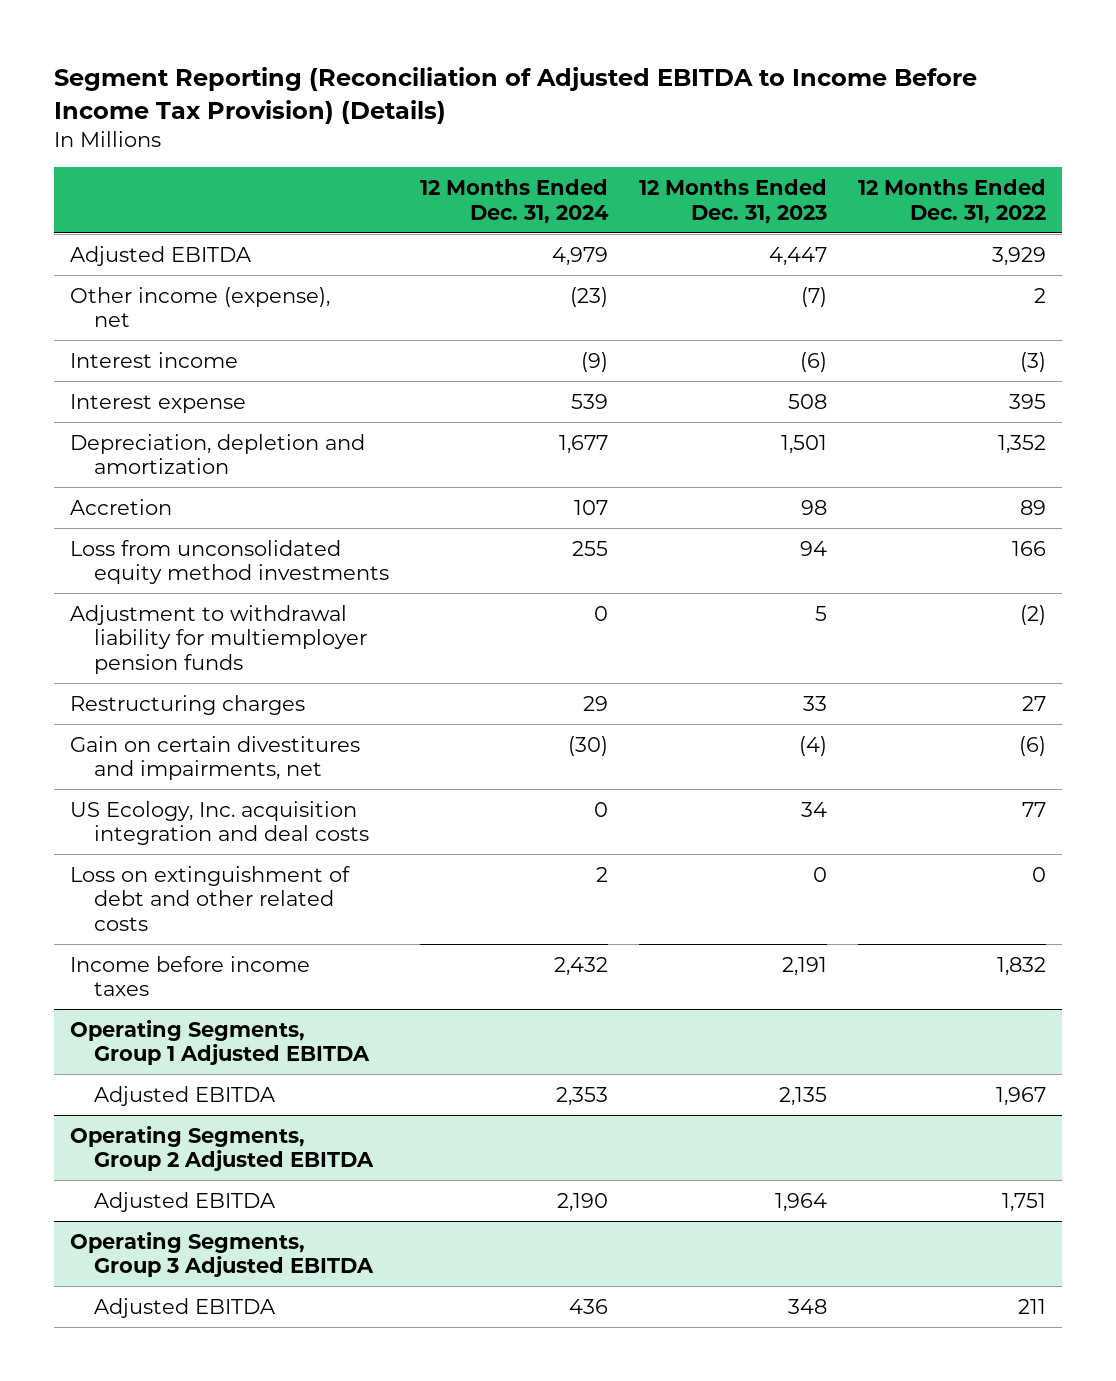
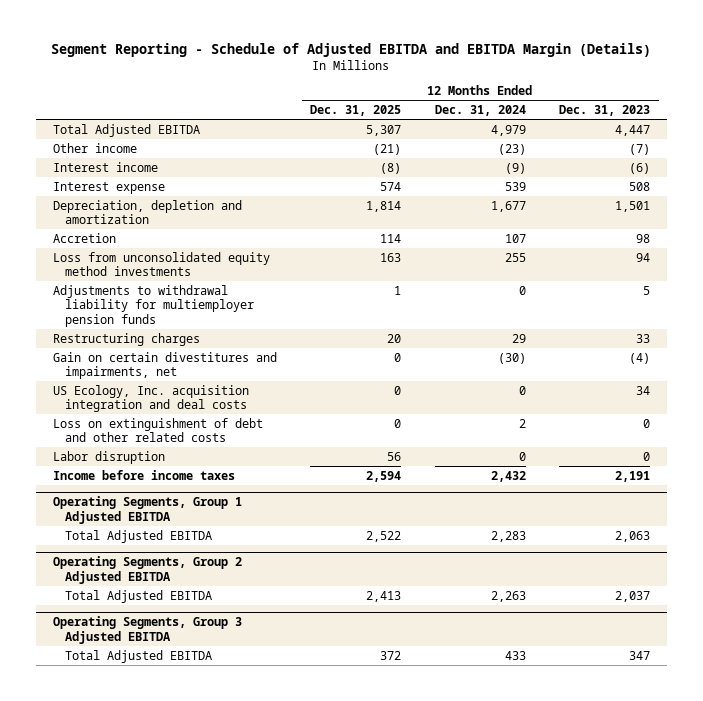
[54,67,978,124] Segment Reporting (Reconciliation of Adjusted EBITDA to Income Before Income Tax Provision) (Details) -> [51,43,652,58] Segment Reporting - Schedule of Adjusted EBITDA and EBITDA Margin (Details)
[858,179,1047,224] 12 Months Ended Dec. 31, 2022 -> none
none -> [310,104,402,116] Dec. 31, 2025
[69,245,251,266] Adjusted EBITDA -> [52,123,200,137] Total Adjusted EBITDA
[69,286,330,328] Other income (expense), net -> [52,142,137,153] Other income
[69,604,367,674] Adjustment to withdrawal liability for multiemployer pension funds -> [52,284,254,328] Adjustments to withdrawal liability for multiemployer pension funds
none -> [52,450,165,464] Labor disruption
[93,1085,275,1106] Adjusted EBITDA -> [64,529,212,543] Total Adjusted EBITDA
[555,1086,608,1106] 2,353 -> [490,530,526,542] 2,283
[778,1086,827,1106] 2,135 -> [615,530,651,542] 2,063
[93,1191,275,1212] Adjusted EBITDA -> [64,589,212,603] Total Adjusted EBITDA
[556,1192,608,1212] 2,190 -> [490,590,526,602] 2,263
[774,1192,827,1212] 1,964 -> [615,590,651,602] 2,037
[93,1297,275,1318] Adjusted EBITDA -> [64,649,212,663] Total Adjusted EBITDA
[568,1298,608,1314] 436 -> [504,650,526,660] 433
[787,1298,827,1314] 348 -> [629,650,651,660] 347

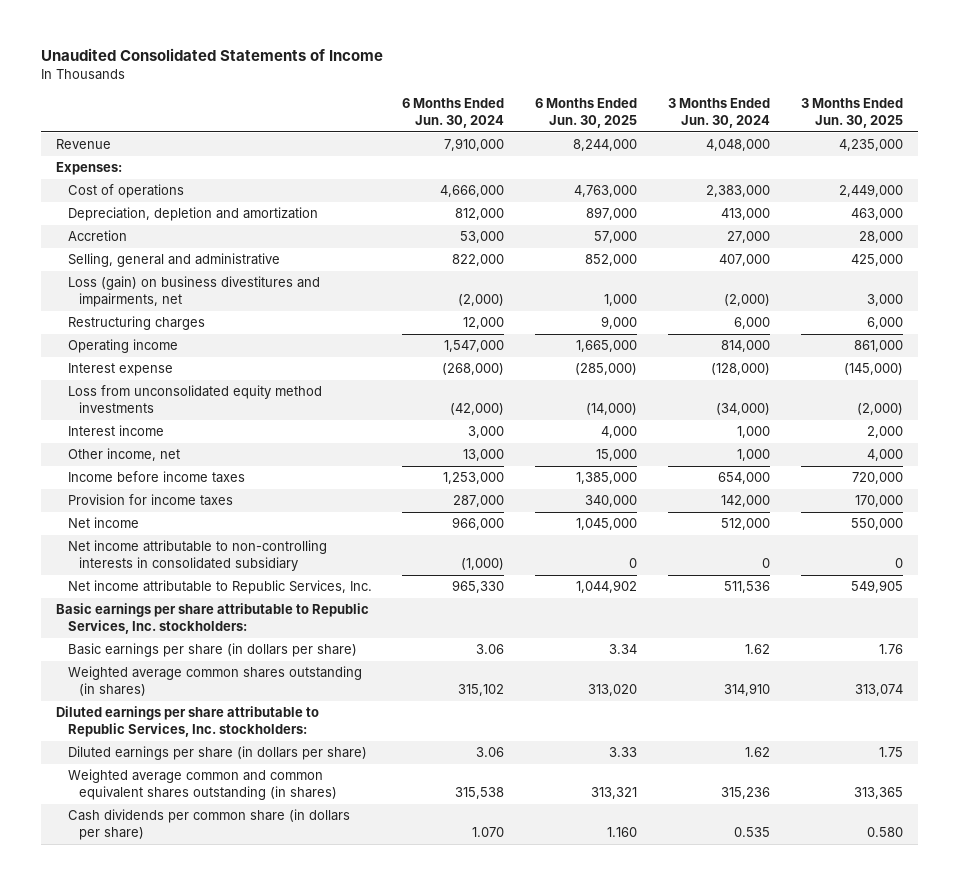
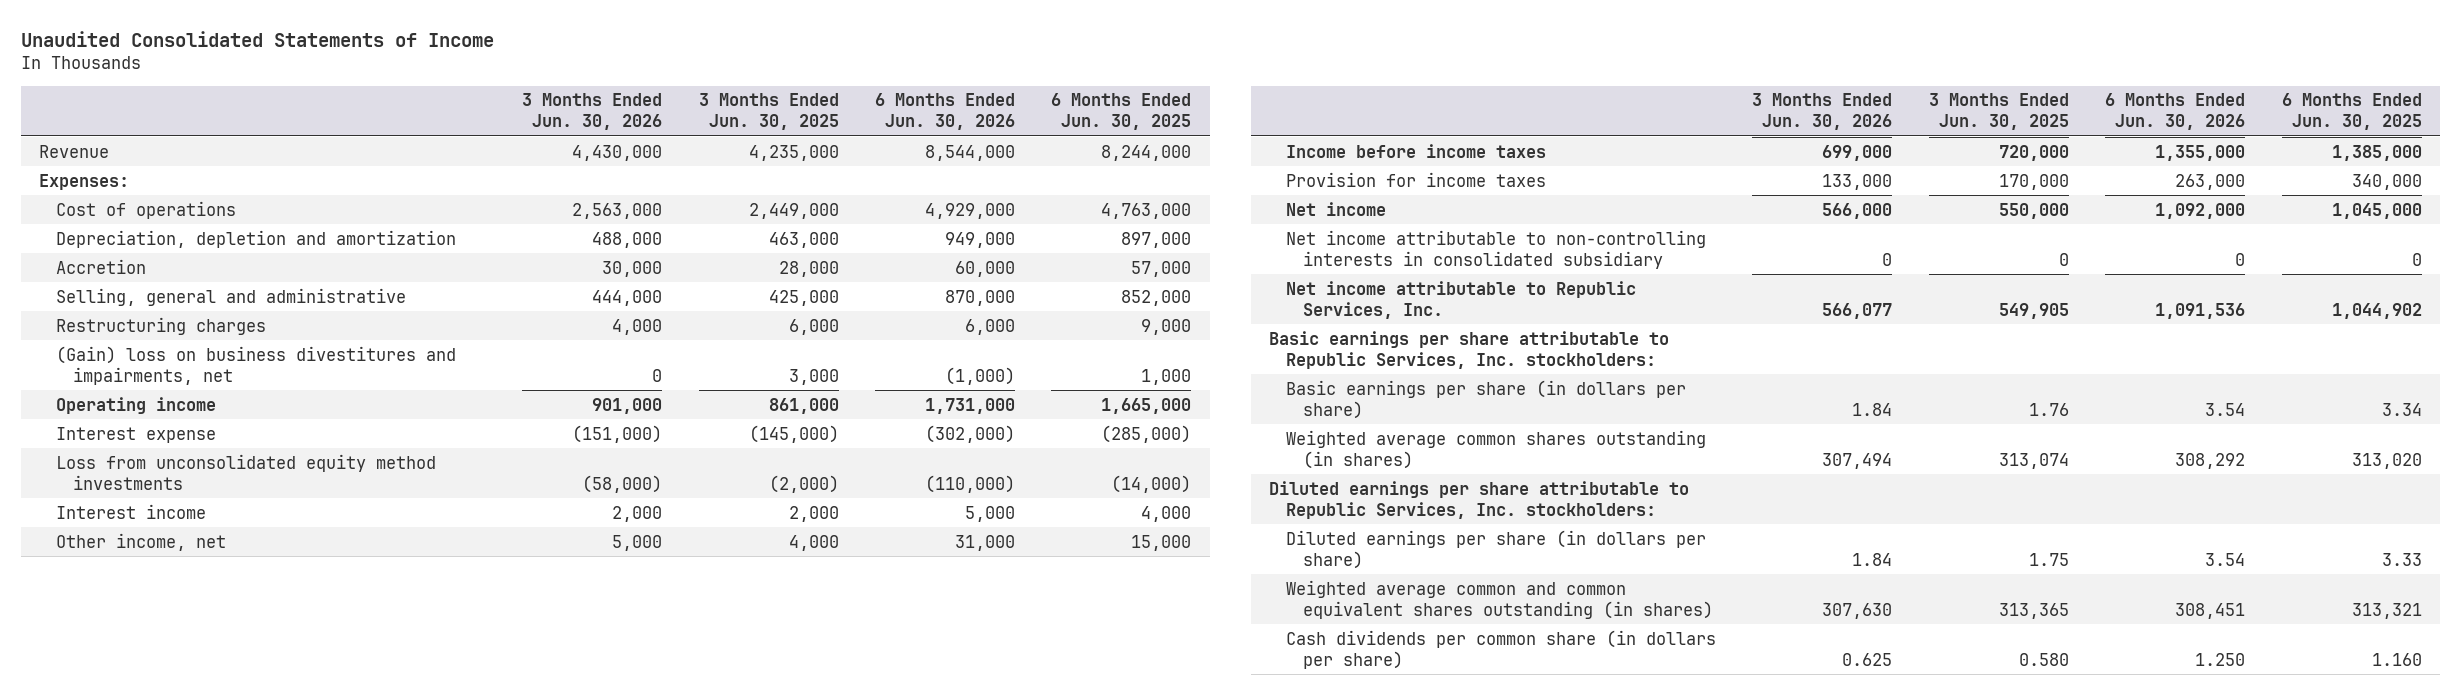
[402,98,505,128] 6 Months Ended Jun. 30, 2024 -> none
[668,98,771,128] 3 Months Ended Jun. 30, 2024 -> none
none -> [522,93,663,131] 3 Months Ended Jun. 30, 2026
none -> [874,93,1015,131] 6 Months Ended Jun. 30, 2026
[67,276,320,307] Loss (gain) on business divestitures and impairments, net -> none
none -> [55,345,456,385] (Gain) loss on business divestitures and impairments, net

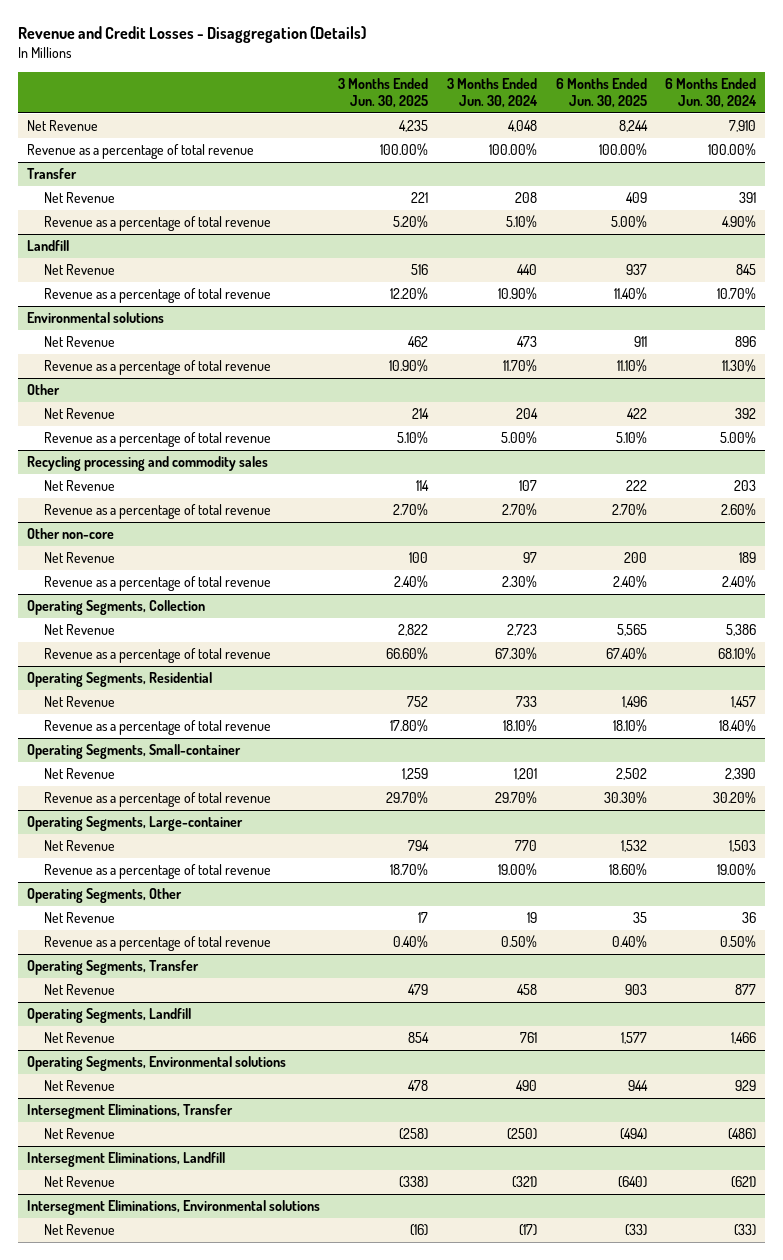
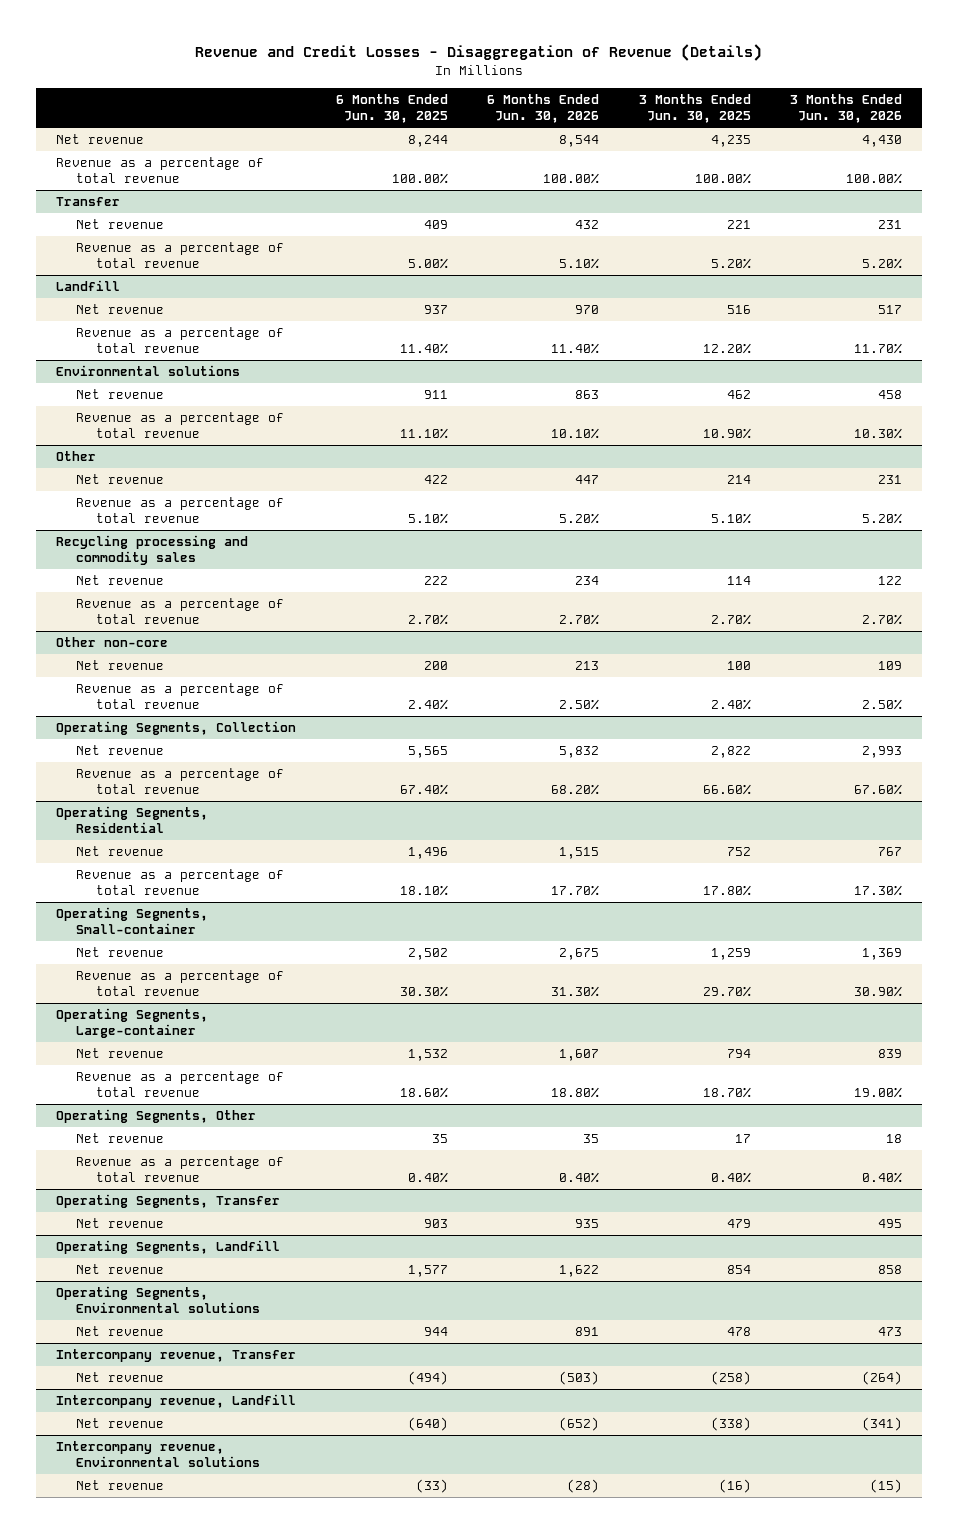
[17,26,366,44] Revenue and Credit Losses - Disaggregation (Details) -> [195,43,763,61] Revenue and Credit Losses - Disaggregation of Revenue (Details)
[446,77,538,108] 3 Months Ended Jun. 30, 2024 -> none
[665,77,758,108] 6 Months Ended Jun. 30, 2024 -> none
none -> [487,94,600,124] 6 Months Ended Jun. 30, 2026
none -> [790,94,903,124] 3 Months Ended Jun. 30, 2026
[26,119,98,131] Net Revenue -> [56,133,145,144] Net revenue
[43,191,115,203] Net Revenue -> [76,218,165,229] Net revenue
[43,263,115,275] Net Revenue -> [76,303,165,314] Net revenue
[43,335,115,347] Net Revenue -> [76,388,165,399] Net revenue
[43,407,115,419] Net Revenue -> [76,473,165,484] Net revenue
[43,479,115,491] Net Revenue -> [76,574,165,585] Net revenue
[43,551,115,563] Net Revenue -> [76,659,165,670] Net revenue
[43,623,115,635] Net Revenue -> [76,744,165,755] Net revenue
[43,695,115,707] Net Revenue -> [76,845,165,856] Net revenue
[43,767,115,779] Net Revenue -> [76,946,165,957] Net revenue
[43,839,115,851] Net Revenue -> [76,1047,165,1058] Net revenue
[43,911,115,923] Net Revenue -> [76,1132,165,1143] Net revenue
[43,983,115,995] Net Revenue -> [76,1217,165,1228] Net revenue
[43,1031,115,1043] Net Revenue -> [76,1263,165,1274] Net revenue
[26,1103,233,1119] Intersegment Eliminations, Transfer -> none
[26,1151,225,1167] Intersegment Eliminations, Landfill -> none
[26,1199,320,1215] Intersegment Eliminations, Environmental solutions -> none
[43,1079,115,1091] Net Revenue -> [76,1325,165,1336] Net revenue
none -> [56,1348,297,1362] Intercompany revenue, Transfer
[43,1127,115,1139] Net Revenue -> [76,1371,165,1382] Net revenue
none -> [56,1393,297,1408] Intercompany revenue, Landfill
[43,1175,115,1187] Net Revenue -> [76,1417,165,1428] Net revenue
none -> [56,1440,261,1468] Intercompany revenue, Environmental solutions
[43,1223,115,1235] Net Revenue -> [76,1479,165,1490] Net revenue

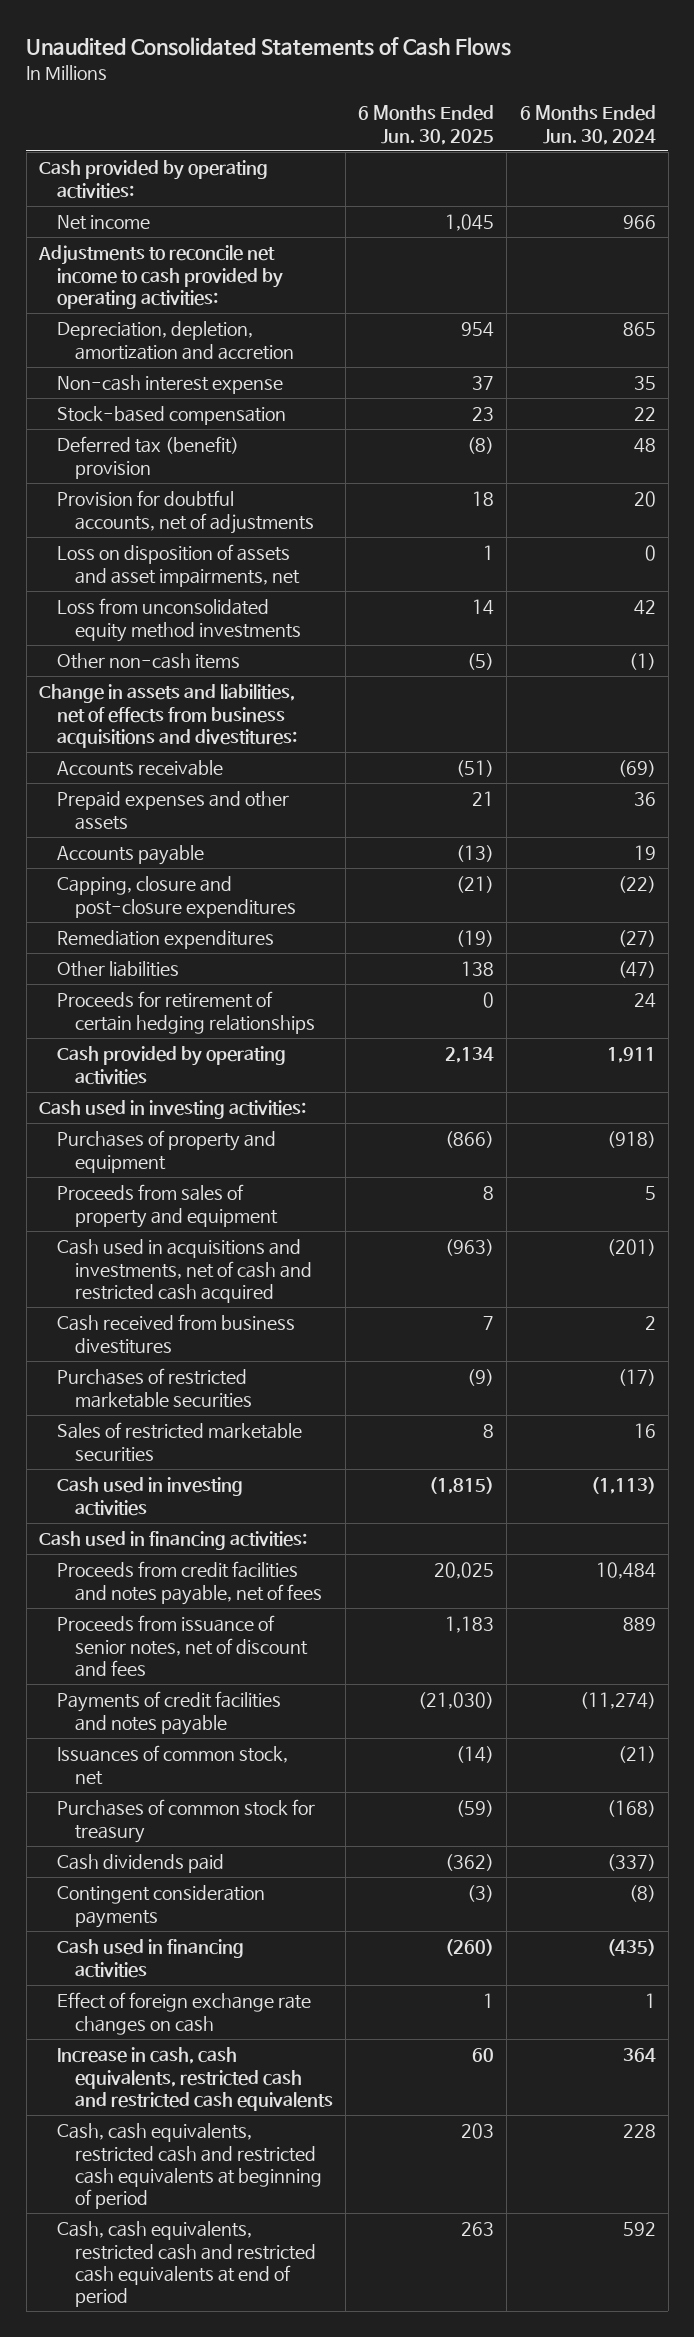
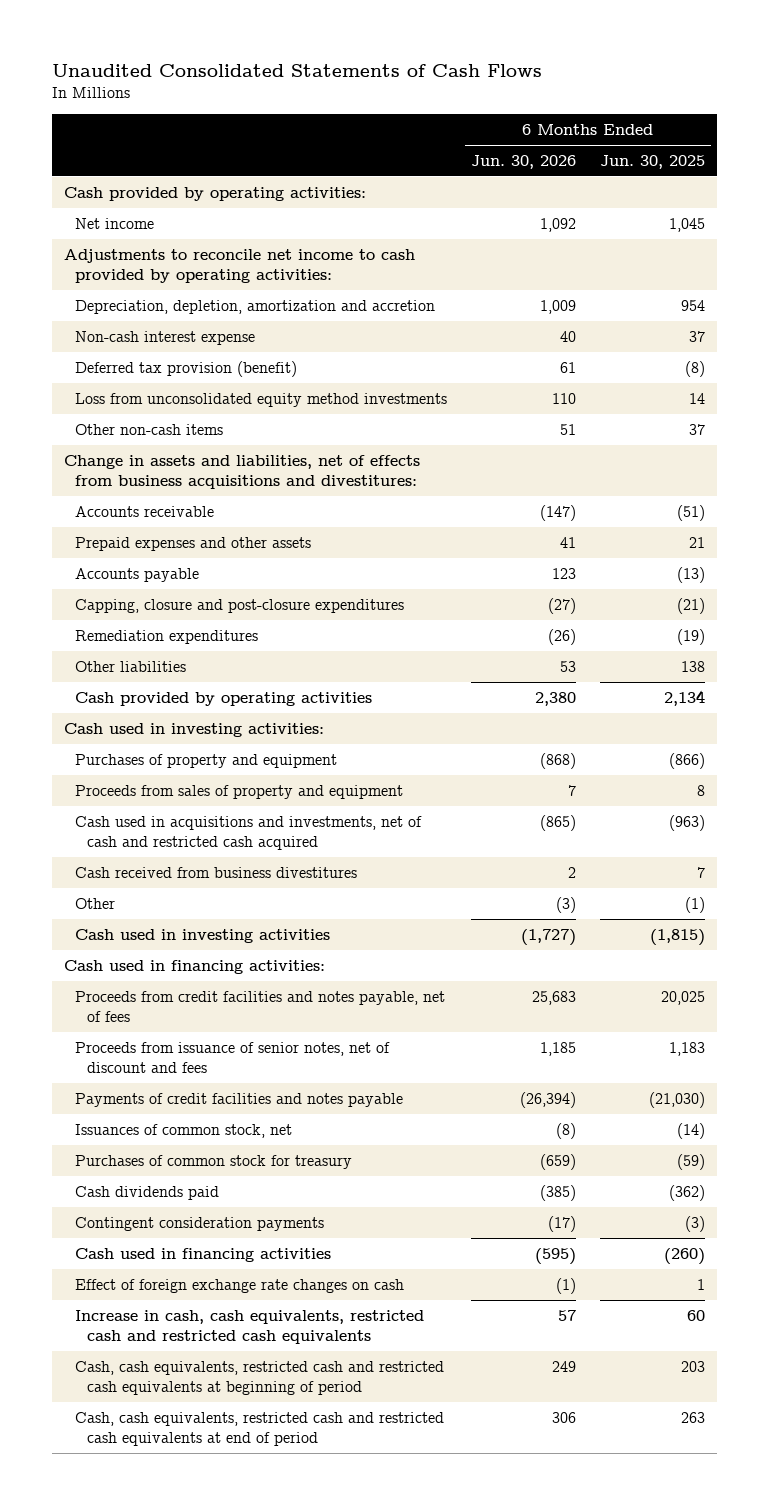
[519,105,656,145] 6 Months Ended Jun. 30, 2024 -> none
none -> [471,154,577,169] Jun. 30, 2026
[57,406,287,426] Stock-based compensation -> none
[57,490,315,534] Provision for doubtful accounts, net of adjustments -> none
[57,544,301,587] Loss on disposition of assets and asset impairments, net -> none
[57,436,240,479] Deferred tax (benefit) provision -> [75,360,298,377] Deferred tax provision (benefit)
[467,653,495,671] (5) -> [688,423,705,435] 37
[57,991,316,1034] Proceeds for retirement of certain hedging relationships -> none
[57,1368,253,1408] Purchases of restricted marketable securities -> none
[57,1422,303,1462] Sales of restricted marketable securities -> none
none -> [75,897,116,909] Other

